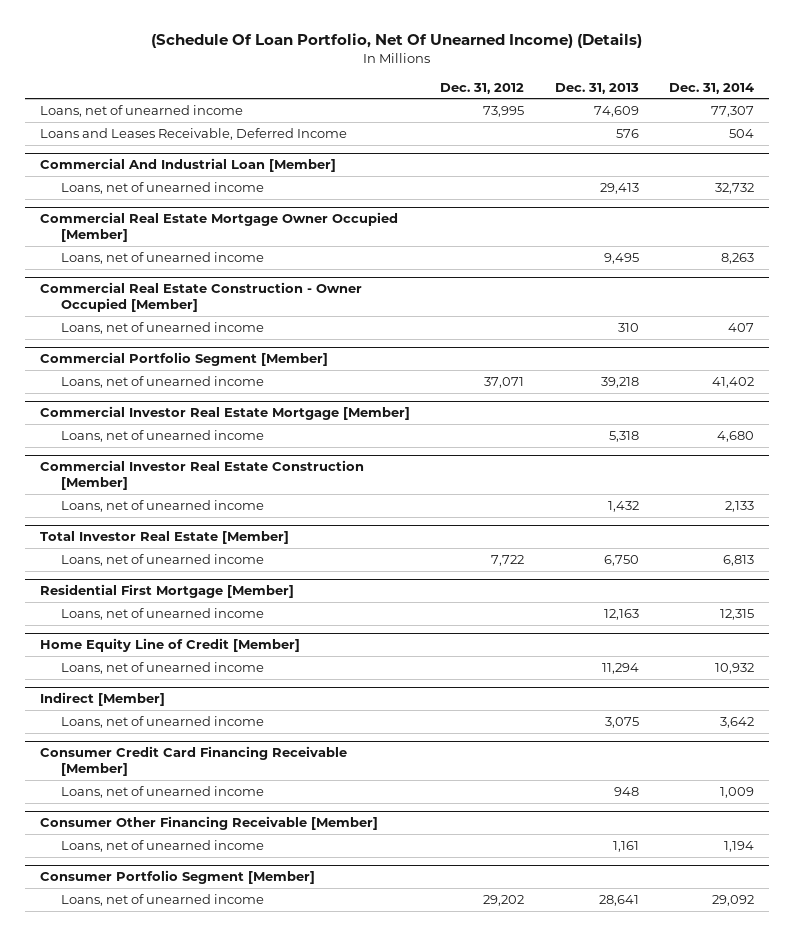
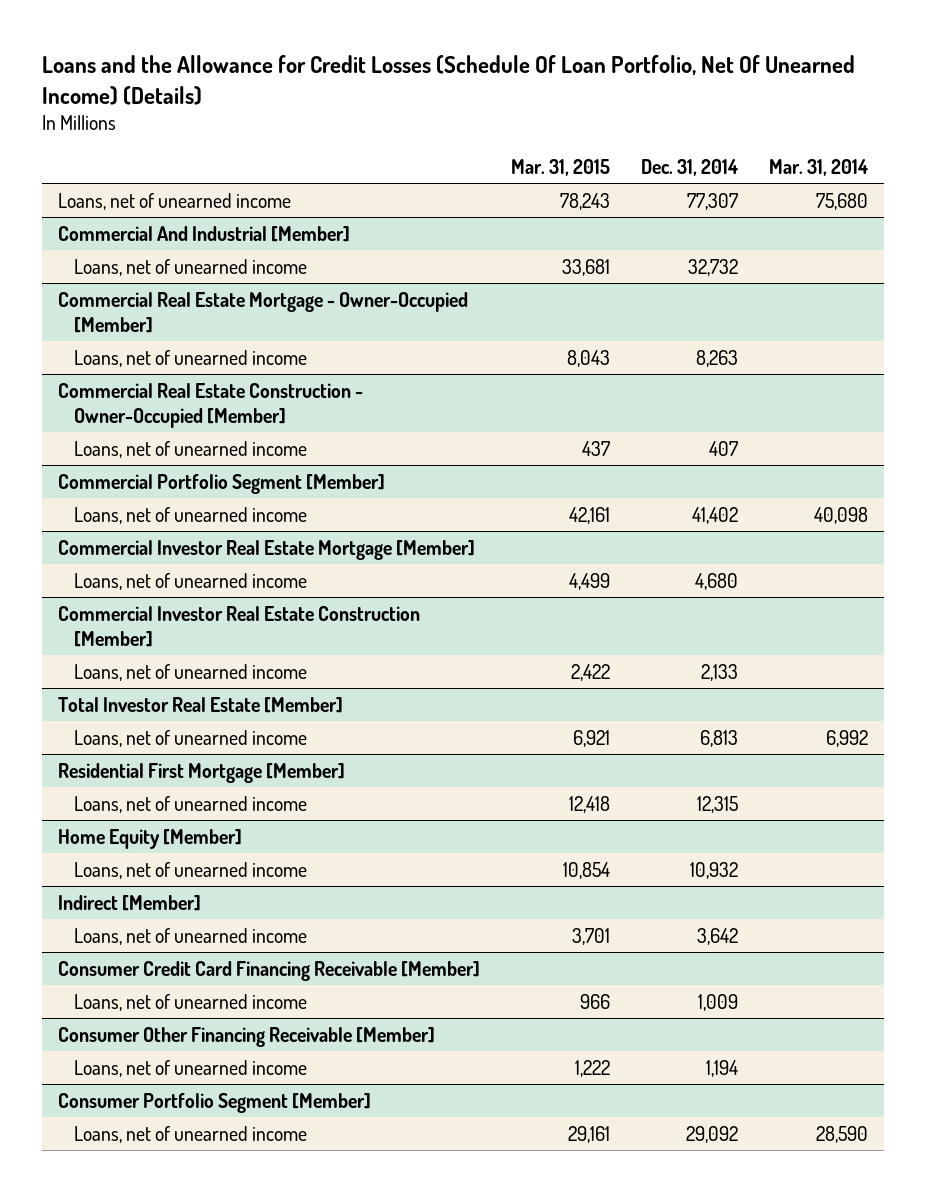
[150,32,642,48] (Schedule Of Loan Portfolio, Net Of Unearned Income) (Details) -> [42,55,856,105] Loans and the Allowance for Credit Losses (Schedule Of Loan Portfolio, Net Of Unearned Income) (Details)
[440,82,525,94] Dec. 31, 2012 -> none
[554,82,639,94] Dec. 31, 2013 -> none
none -> [511,159,611,177] Mar. 31, 2015
none -> [769,159,869,177] Mar. 31, 2014
[39,127,347,140] Loans and Leases Receivable, Deferred Income -> none
[39,157,336,172] Commercial And Industrial Loan [Member] -> [58,225,351,242] Commercial And Industrial [Member]
[39,211,398,243] Commercial Real Estate Mortgage Owner Occupied [Member] -> [58,291,469,333] Commercial Real Estate Mortgage - Owner-Occupied [Member]
[39,281,362,313] Commercial Real Estate Construction - Owner Occupied [Member] -> [58,382,364,428] Commercial Real Estate Construction - Owner-Occupied [Member]
[39,637,300,652] Home Equity Line of Credit [Member] -> [58,828,243,849] Home Equity [Member]

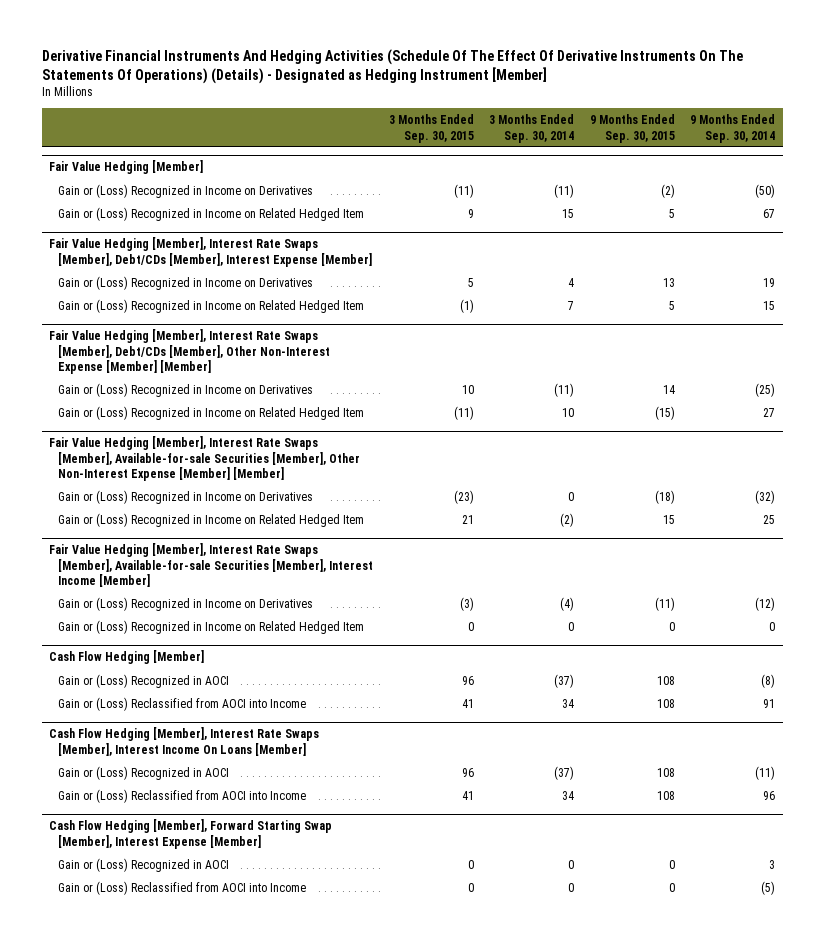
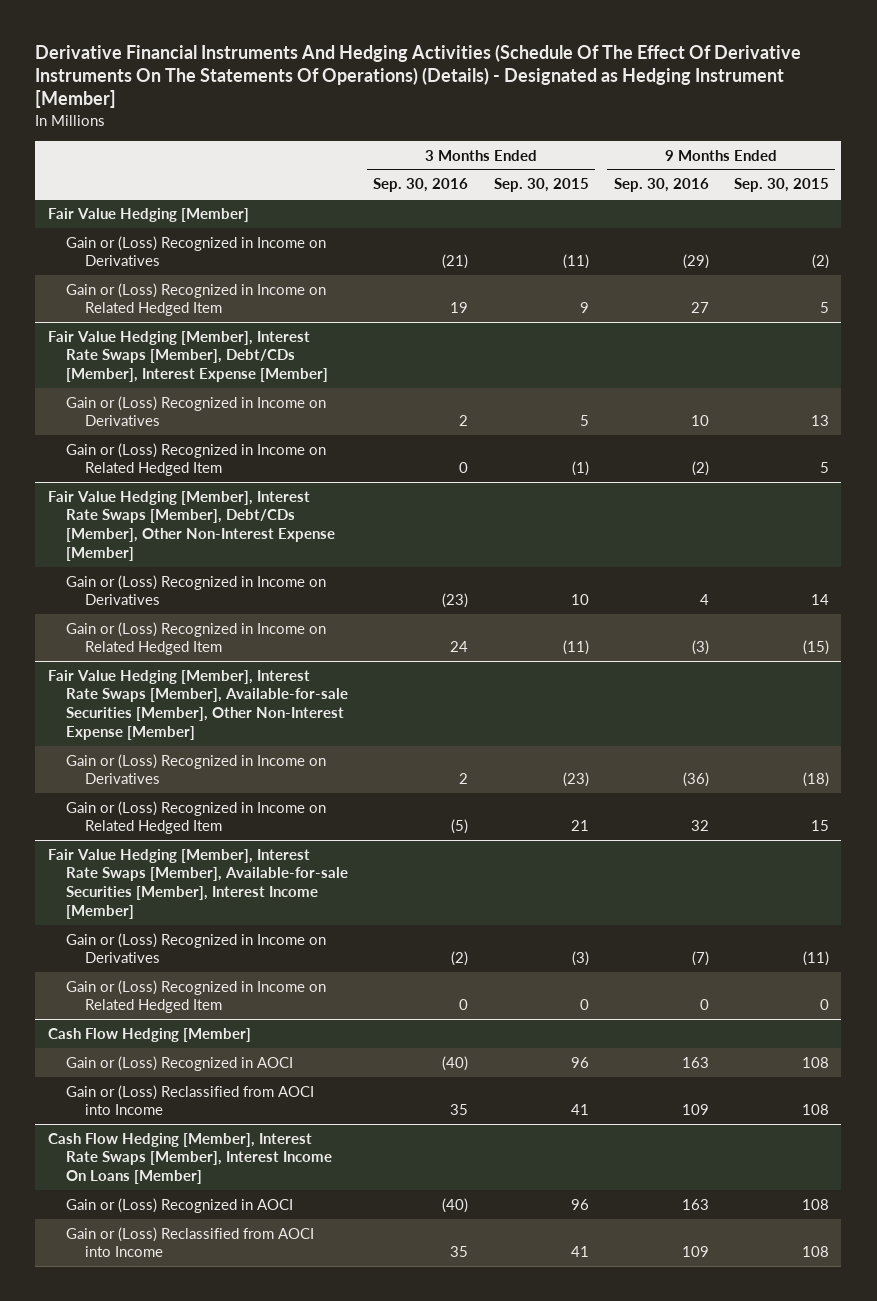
[489,114,575,143] 3 Months Ended Sep. 30, 2014 -> none
[689,114,775,143] 9 Months Ended Sep. 30, 2014 -> none
none -> [373,178,469,193] Sep. 30, 2016
none -> [613,178,709,193] Sep. 30, 2016
[49,329,331,375] Fair Value Hedging [Member], Interest Rate Swaps [Member], Debt/CDs [Member], Other Non-Interest Expense [Member] [Member] -> [47,490,336,561] Fair Value Hedging [Member], Interest Rate Swaps [Member], Debt/CDs [Member], Other Non-Interest Expense [Member]
[49,436,361,482] Fair Value Hedging [Member], Interest Rate Swaps [Member], Available-for-sale Securities [Member], Other Non-Interest Expense [Member] [Member] -> [47,669,349,740] Fair Value Hedging [Member], Interest Rate Swaps [Member], Available-for-sale Securities [Member], Other Non-Interest Expense [Member]
[49,819,333,849] Cash Flow Hedging [Member], Forward Starting Swap [Member], Interest Expense [Member] -> none
[58,857,230,872] Gain or (Loss) Recognized in AOCI -> none
[58,880,307,895] Gain or (Loss) Reclassified from AOCI into Income -> none

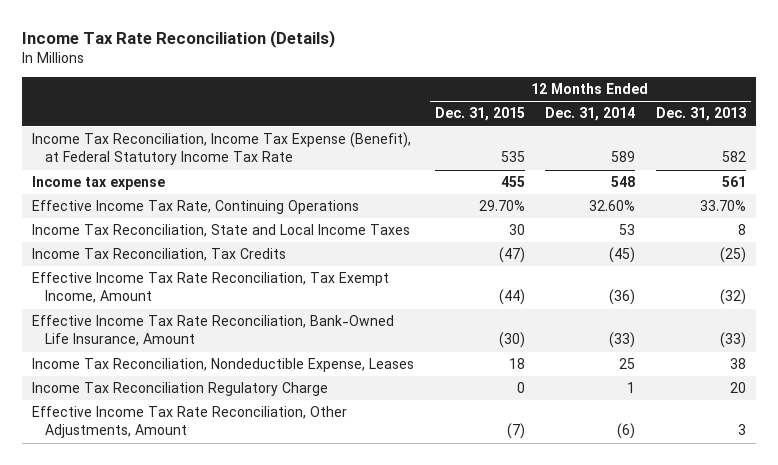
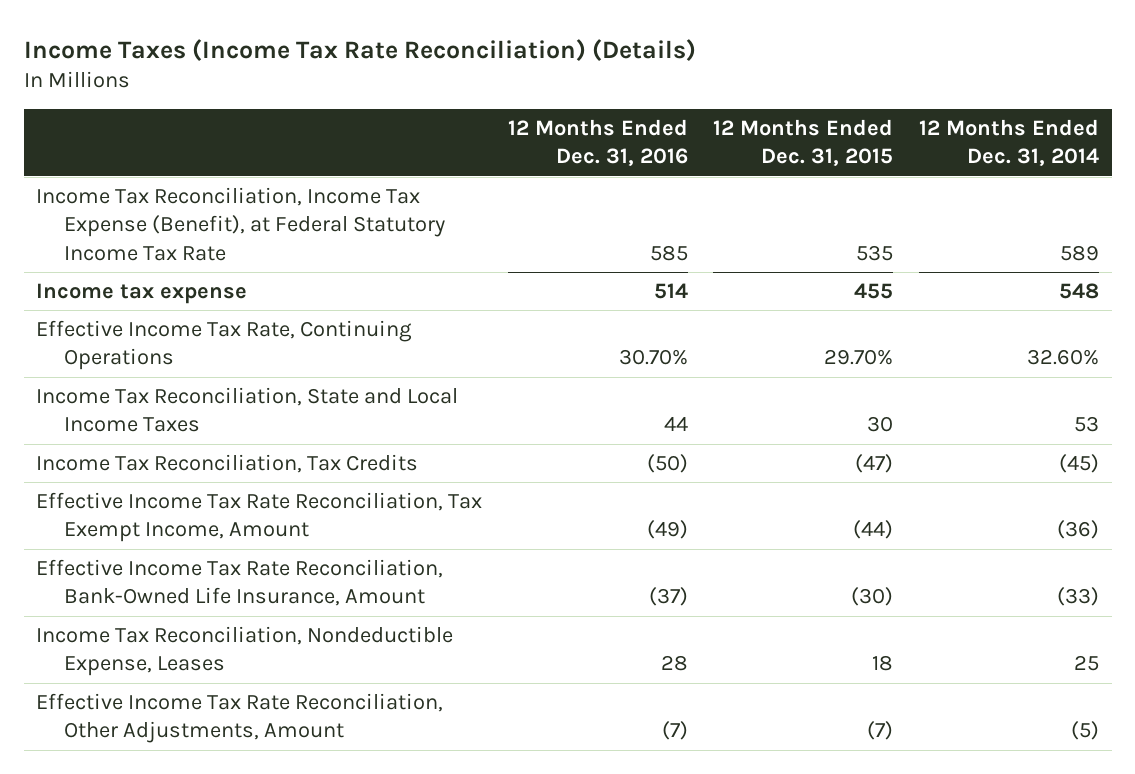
[21,29,335,48] Income Tax Rate Reconciliation (Details) -> [23,38,696,61] Income Taxes (Income Tax Rate Reconciliation) (Details)
[655,107,746,122] Dec. 31, 2013 -> none
none -> [507,119,688,167] 12 Months Ended Dec. 31, 2016
[32,382,329,397] Income Tax Reconciliation Regulatory Charge -> none
[617,423,636,440] (6) -> [1070,721,1099,741] (5)

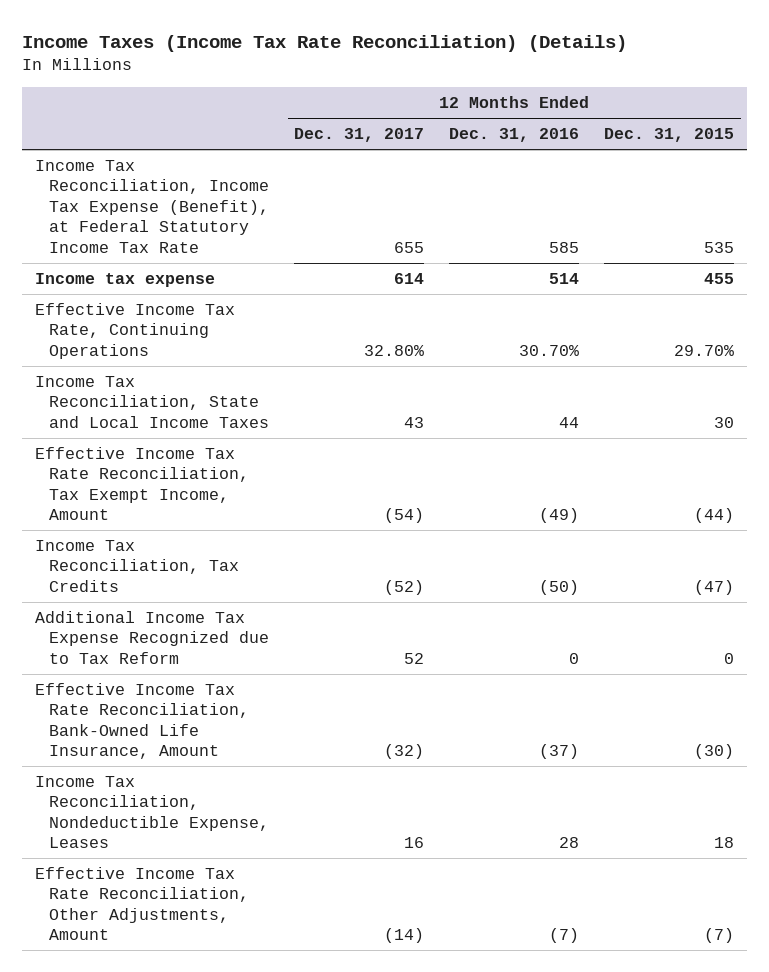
[918,119,1099,167] 12 Months Ended Dec. 31, 2014 -> none
none -> [294,128,425,143] Dec. 31, 2017
[36,454,419,474] Income Tax Reconciliation, Tax Credits -> [34,540,239,592] Income Tax Reconciliation, Tax Credits
none -> [34,611,269,664] Additional Income Tax Expense Recognized due to Tax Reform

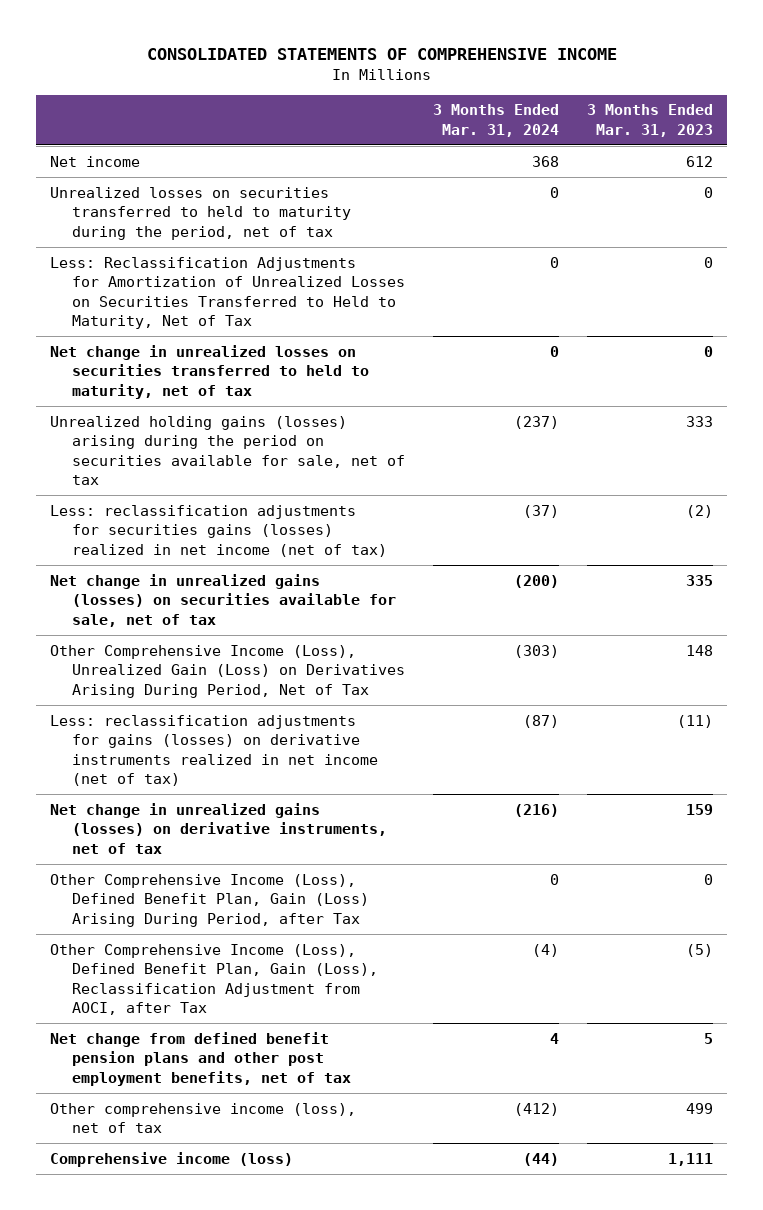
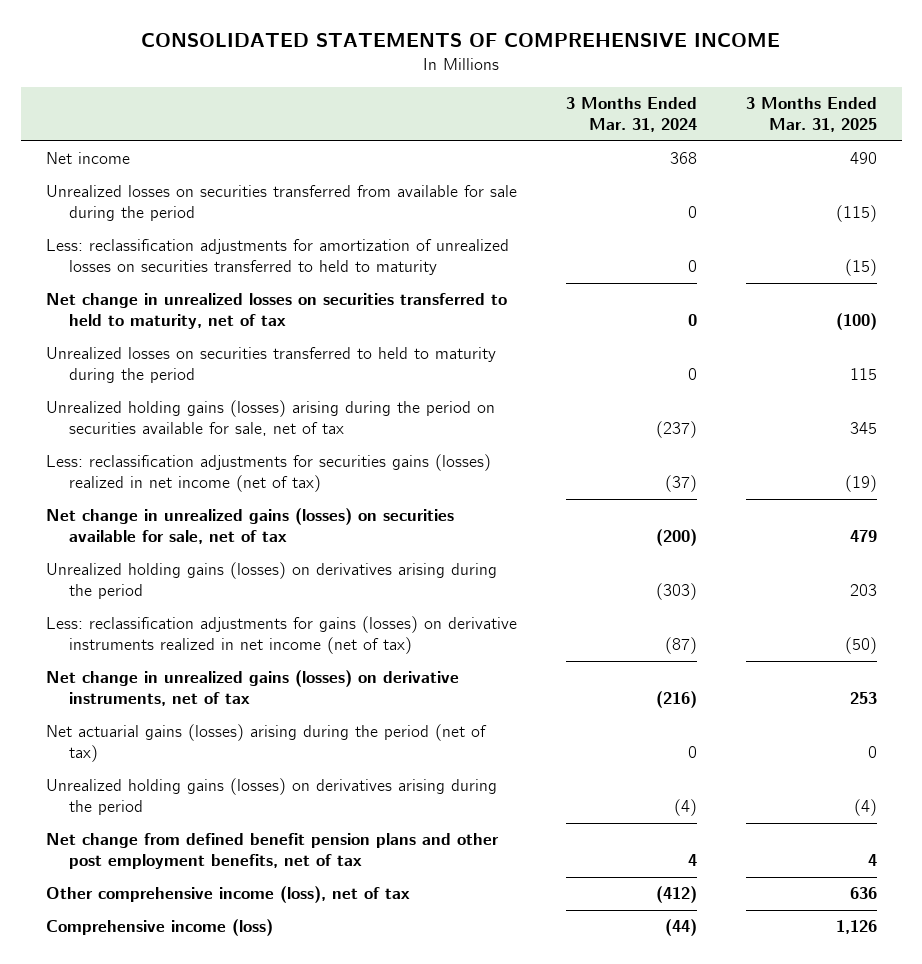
[587,104,714,137] 3 Months Ended Mar. 31, 2023 -> none
none -> [745,97,877,133] 3 Months Ended Mar. 31, 2025
[50,186,352,240] Unrealized losses on securities transferred to held to maturity during the period, net of tax -> none
none -> [45,185,517,222] Unrealized losses on securities transferred from available for sale during the period
[50,256,406,330] Less: Reclassification Adjustments for Amortization of Unrealized Losses on Securities Transferred to Held to Maturity, Net of Tax -> [45,239,509,276] Less: reclassification adjustments for amortization of unrealized losses on securities transferred to held to maturity
none -> [45,347,496,384] Unrealized losses on securities transferred to held to maturity during the period
[50,644,406,698] Other Comprehensive Income (Loss), Unrealized Gain (Loss) on Derivatives Arising During Period, Net of Tax -> [45,562,497,600] Unrealized holding gains (losses) on derivatives arising during the period
[50,873,370,927] Other Comprehensive Income (Loss), Defined Benefit Plan, Gain (Loss) Arising During Period, after Tax -> none
[50,943,379,1016] Other Comprehensive Income (Loss), Defined Benefit Plan, Gain (Loss), Reclassification Adjustment from AOCI, after Tax -> none
none -> [45,724,487,763] Net actuarial gains (losses) arising during the period (net of tax)
none -> [45,778,497,816] Unrealized holding gains (losses) on derivatives arising during the period

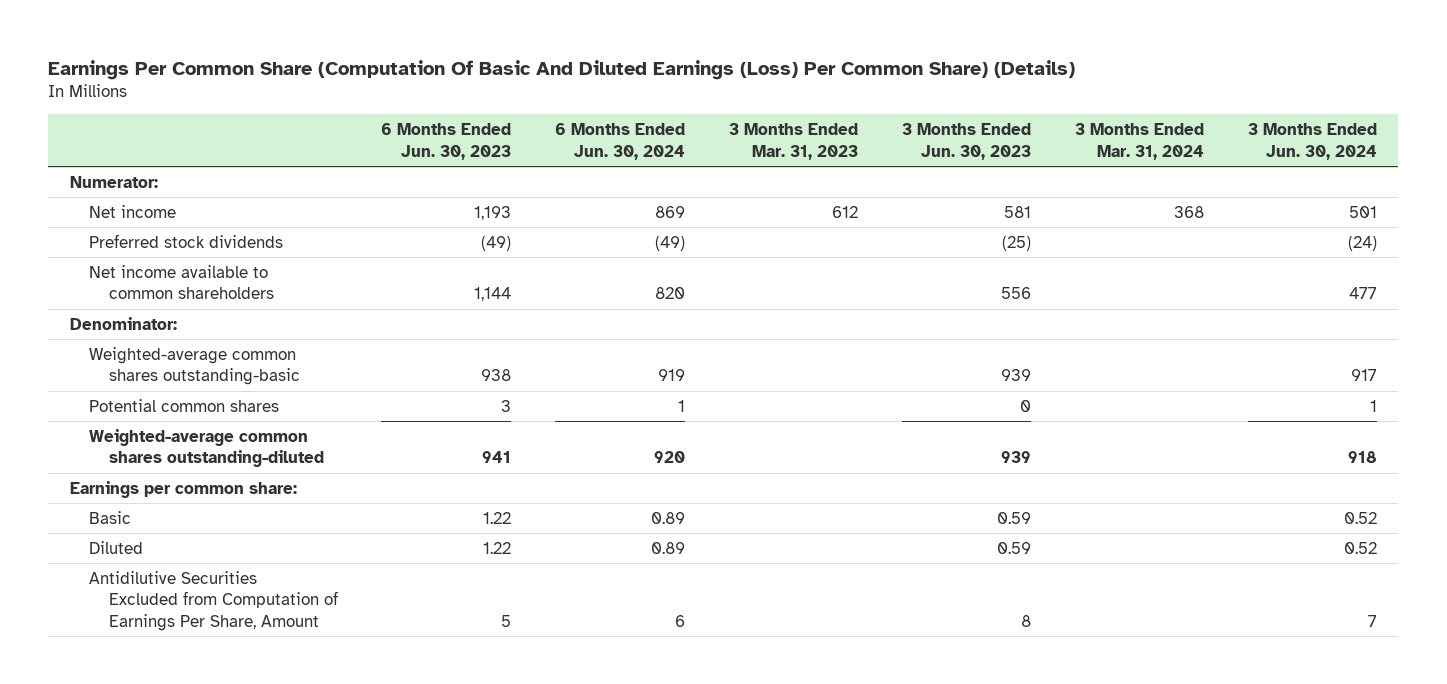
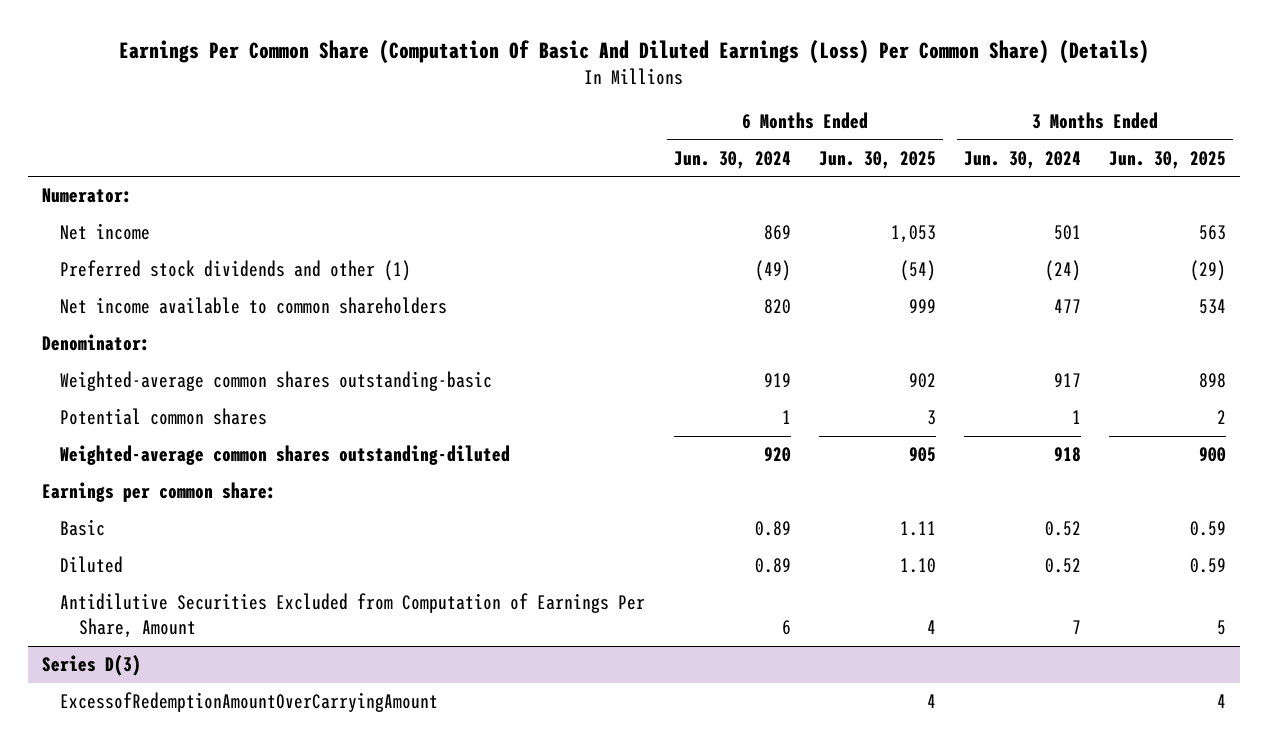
[381,123,512,160] 6 Months Ended Jun. 30, 2023 -> none
[729,123,859,160] 3 Months Ended Mar. 31, 2023 -> none
[901,123,1031,160] 3 Months Ended Jun. 30, 2023 -> none
[1074,123,1204,160] 3 Months Ended Mar. 31, 2024 -> none
none -> [818,150,936,169] Jun. 30, 2025
none -> [1108,150,1226,169] Jun. 30, 2025
[89,234,284,249] Preferred stock dividends -> [60,260,412,282] Preferred stock dividends and other (1)
none -> [41,655,141,677] Series D(3)
none -> [60,692,439,713] ExcessofRedemptionAmountOverCarryingAmount

